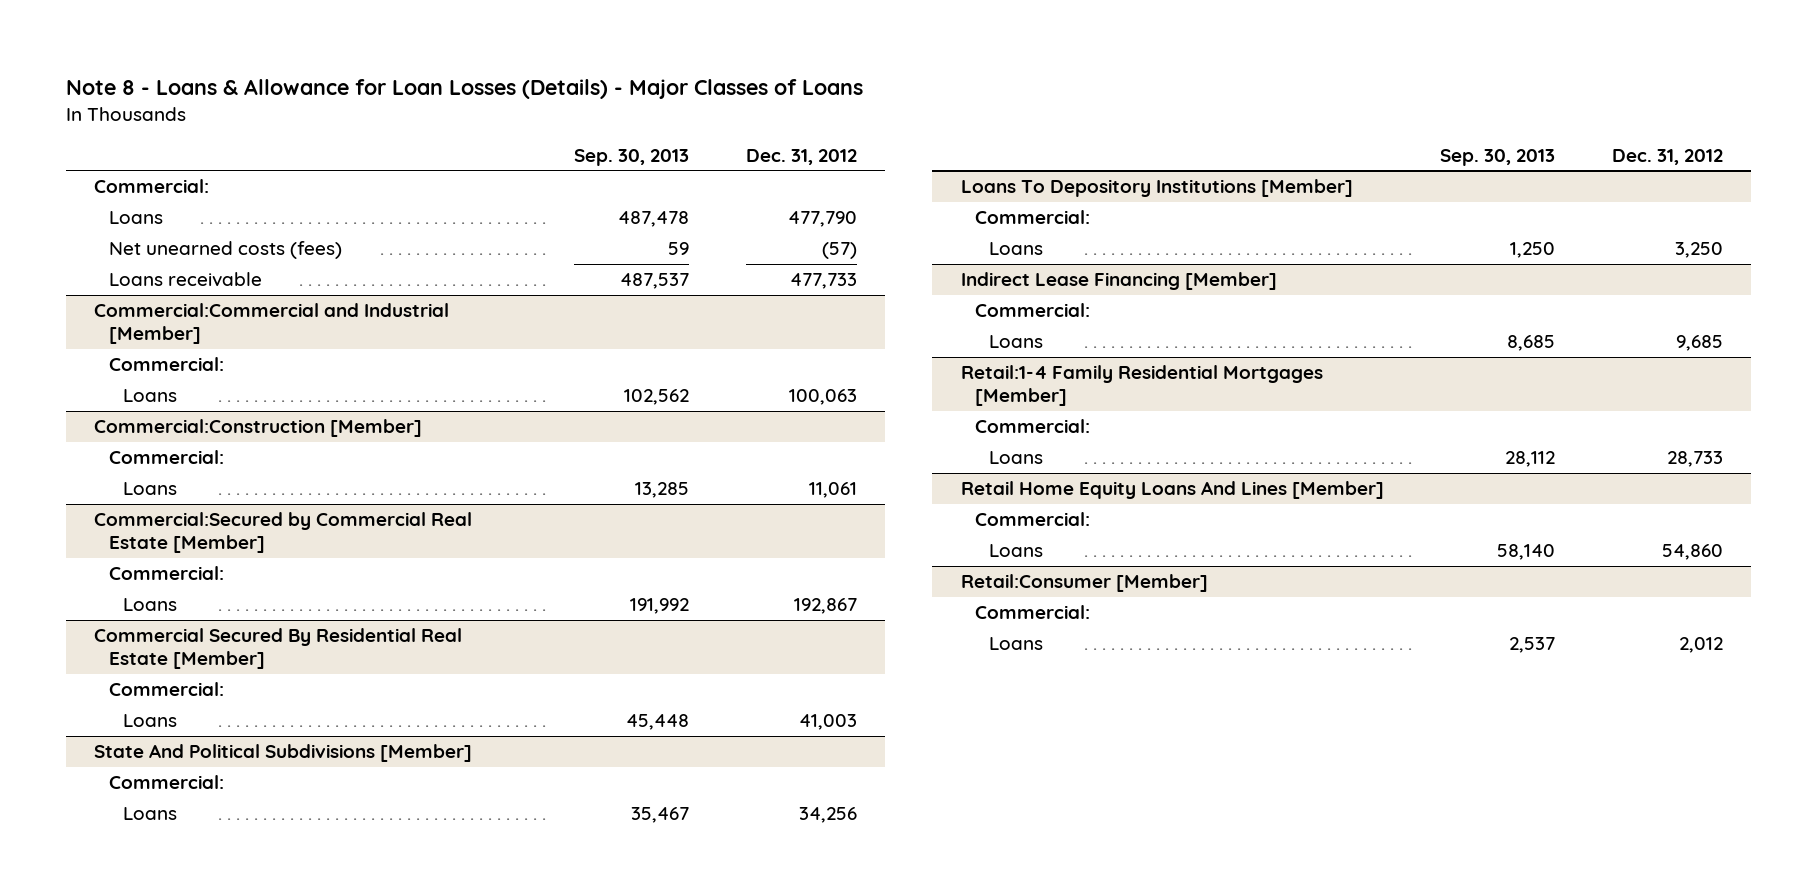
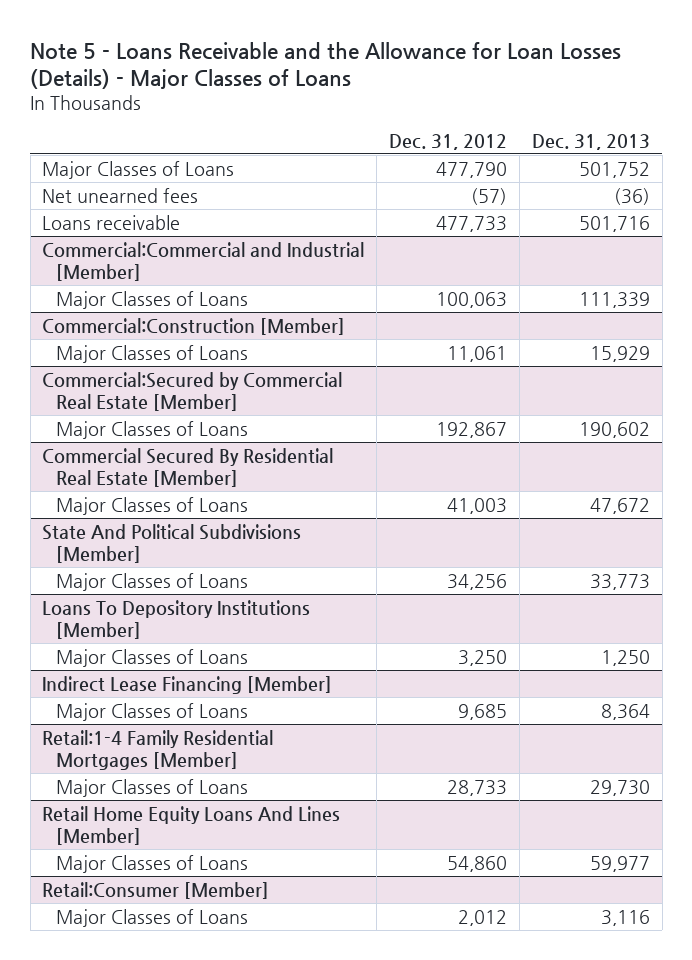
[66,79,864,100] Note 8 - Loans & Allowance for Loan Losses (Details) - Major Classes of Loans -> [30,41,622,90] Note 5 - Loans Receivable and the Allowance for Loan Losses (Details) - Major Classes of Loans
[573,148,689,166] Sep. 30, 2013 -> none
none -> [531,133,650,150] Dec. 31, 2013
[94,179,210,194] Commercial: -> none
[108,211,163,225] Loans -> [42,160,235,179] Major Classes of Loans
[108,241,342,260] Net unearned costs (fees) -> [42,187,199,203] Net unearned fees
[108,357,224,372] Commercial: -> none
[123,389,178,403] Loans -> [55,290,248,309] Major Classes of Loans
[108,450,224,465] Commercial: -> none
[123,482,178,496] Loans -> [55,344,248,363] Major Classes of Loans
[108,566,224,581] Commercial: -> none
[123,598,178,612] Loans -> [55,420,248,439] Major Classes of Loans
[108,682,224,697] Commercial: -> none
[123,714,178,728] Loans -> [55,496,248,515] Major Classes of Loans
[108,775,224,790] Commercial: -> none
[123,807,178,821] Loans -> [55,572,248,591] Major Classes of Loans
[975,210,1091,225] Commercial: -> none
[989,242,1044,256] Loans -> [55,648,248,667] Major Classes of Loans
[975,303,1091,318] Commercial: -> none
[989,335,1044,349] Loans -> [55,702,248,721] Major Classes of Loans
[975,419,1091,434] Commercial: -> none
[989,451,1044,465] Loans -> [55,778,248,797] Major Classes of Loans
[975,512,1091,527] Commercial: -> none
[989,544,1044,558] Loans -> [55,854,248,873] Major Classes of Loans
[975,605,1091,620] Commercial: -> none
[989,637,1044,651] Loans -> [55,908,248,927] Major Classes of Loans

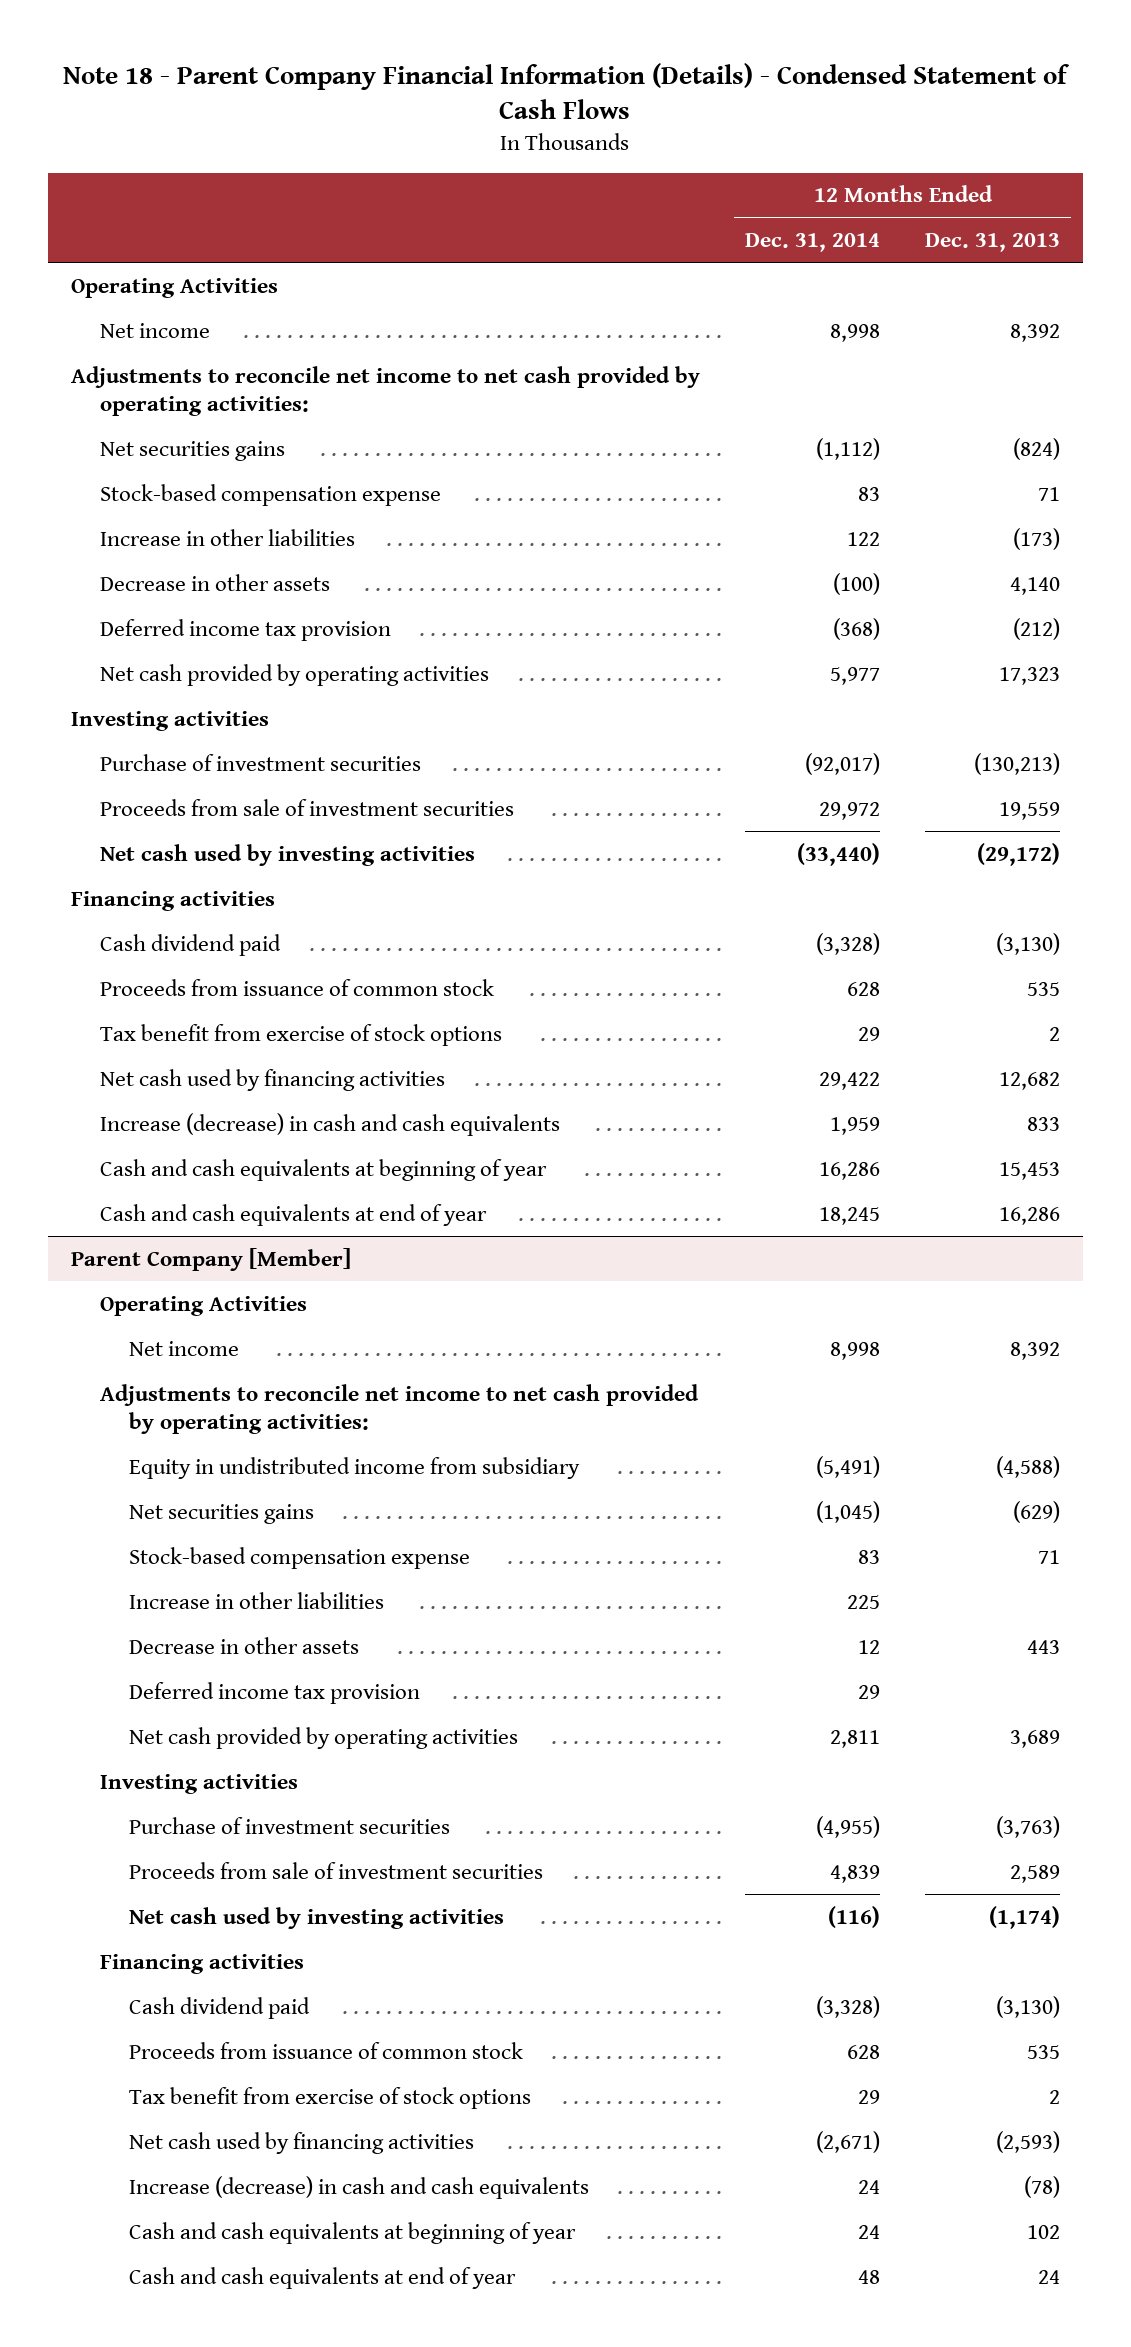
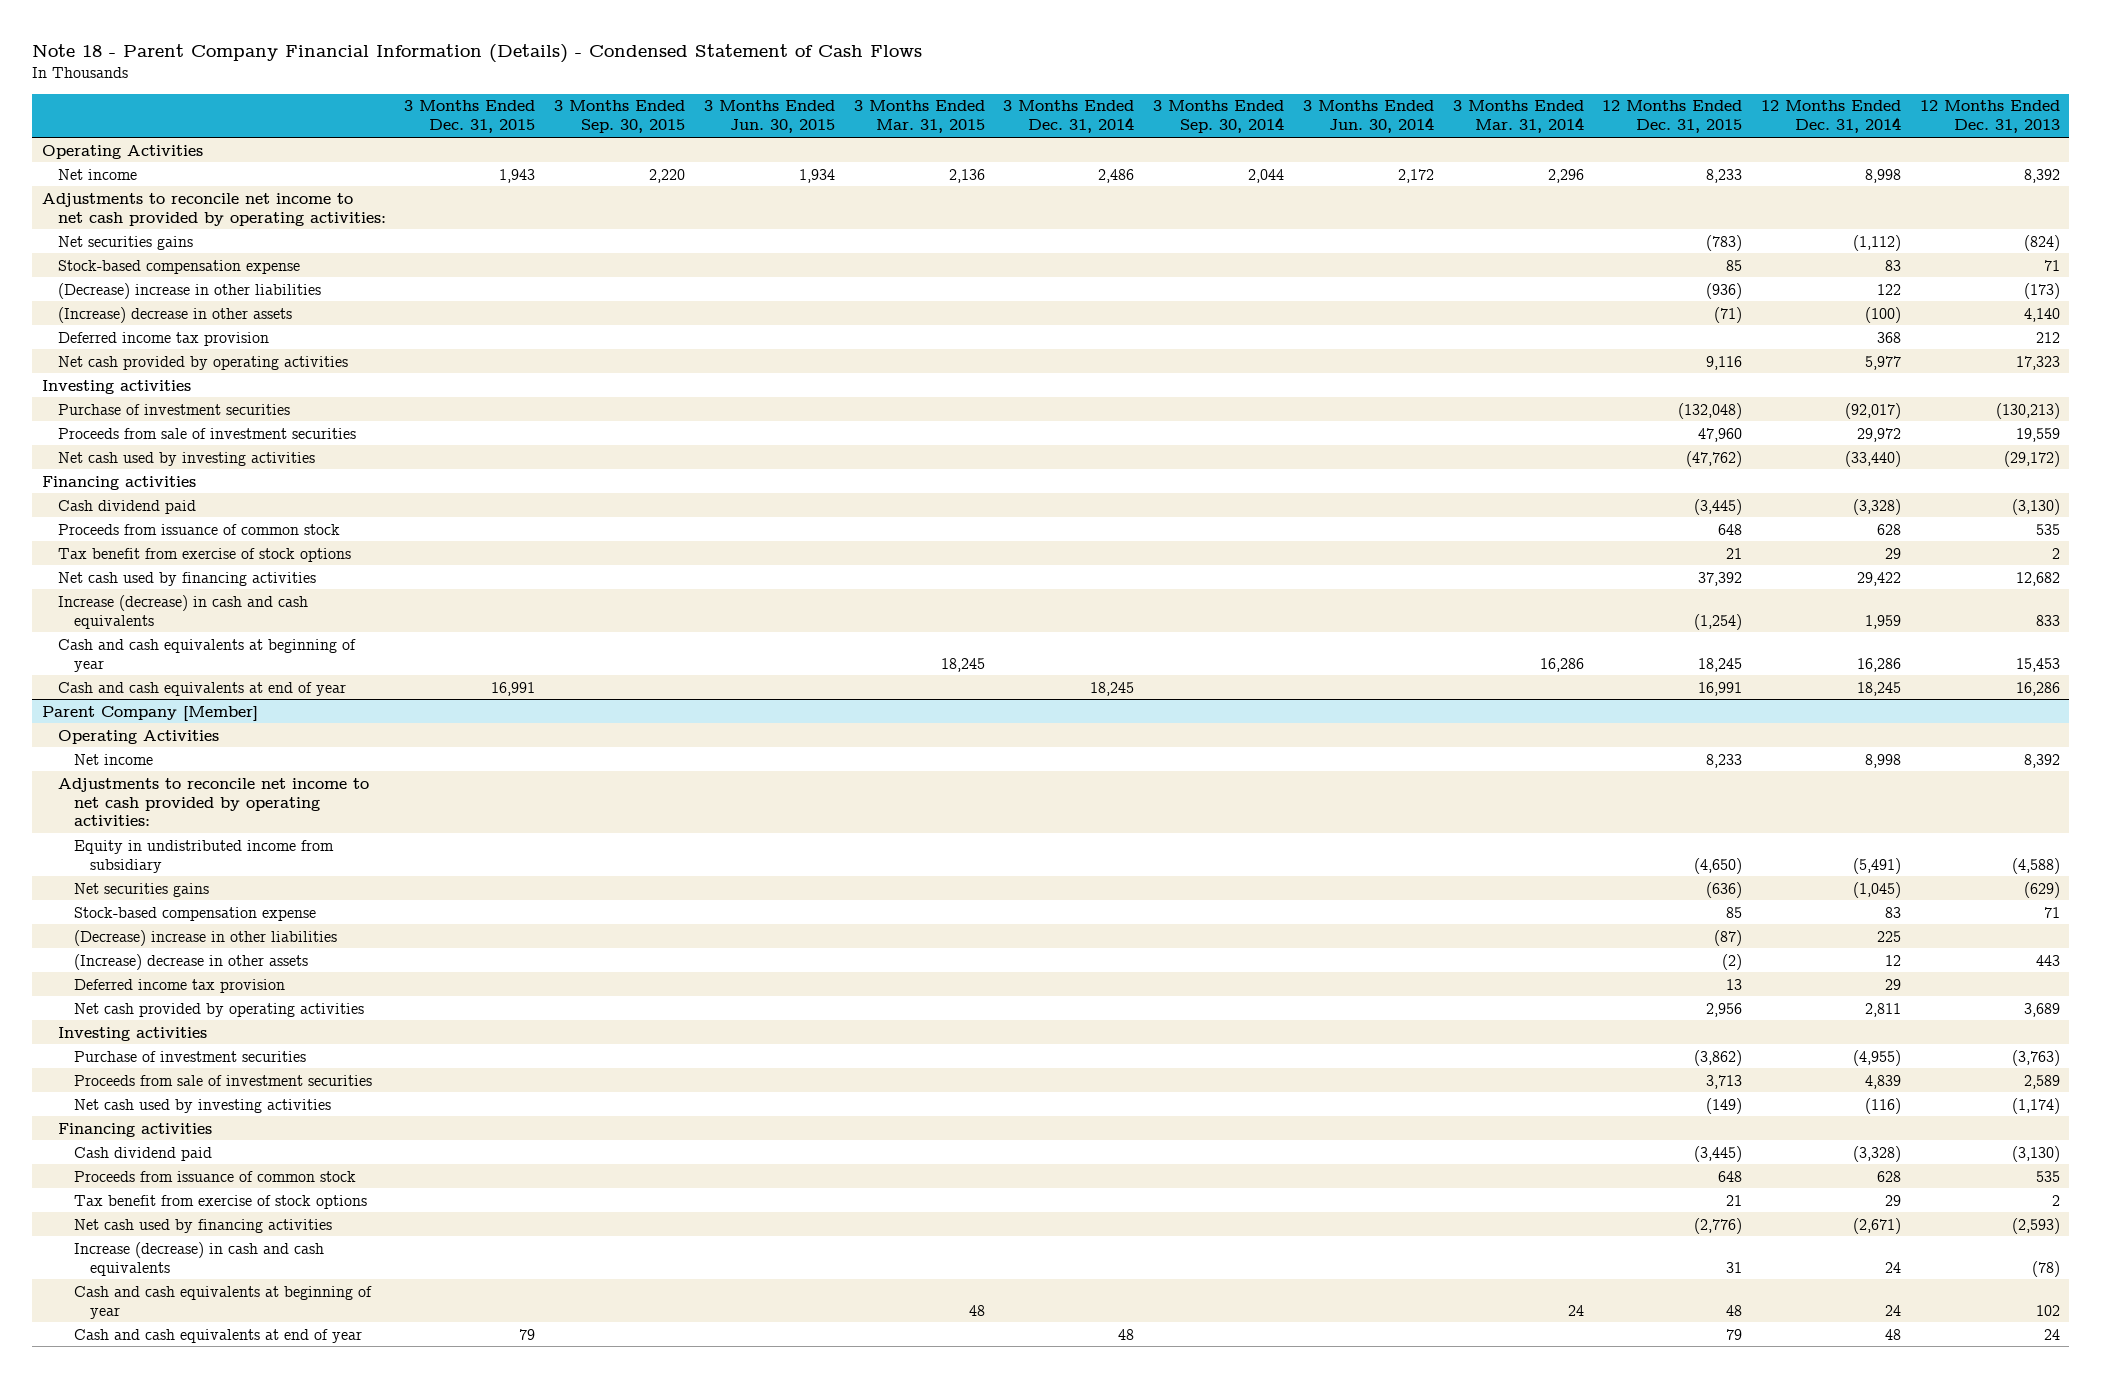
none -> [404,100,536,134] 3 Months Ended Dec. 31, 2015
none -> [554,100,686,134] 3 Months Ended Sep. 30, 2015
none -> [703,100,835,134] 3 Months Ended Jun. 30, 2015
none -> [853,100,985,134] 3 Months Ended Mar. 31, 2015
none -> [1003,100,1135,134] 3 Months Ended Dec. 31, 2014
none -> [1153,100,1285,134] 3 Months Ended Sep. 30, 2014
none -> [1302,100,1434,134] 3 Months Ended Jun. 30, 2014
none -> [1452,100,1584,134] 3 Months Ended Mar. 31, 2014
none -> [1602,100,1743,134] 12 Months Ended Dec. 31, 2015
[100,528,356,546] Increase in other liabilities -> [57,282,321,299] (Decrease) increase in other liabilities
[100,573,331,591] Decrease in other assets -> [57,306,292,323] (Increase) decrease in other assets
[832,617,880,640] (368) -> [1876,331,1901,343] 368
[1013,617,1061,640] (212) -> [2035,331,2060,343] 212
[129,1591,385,1609] Increase in other liabilities -> [73,929,337,946] (Decrease) increase in other liabilities
[129,1636,360,1654] Decrease in other assets -> [73,953,308,970] (Increase) decrease in other assets

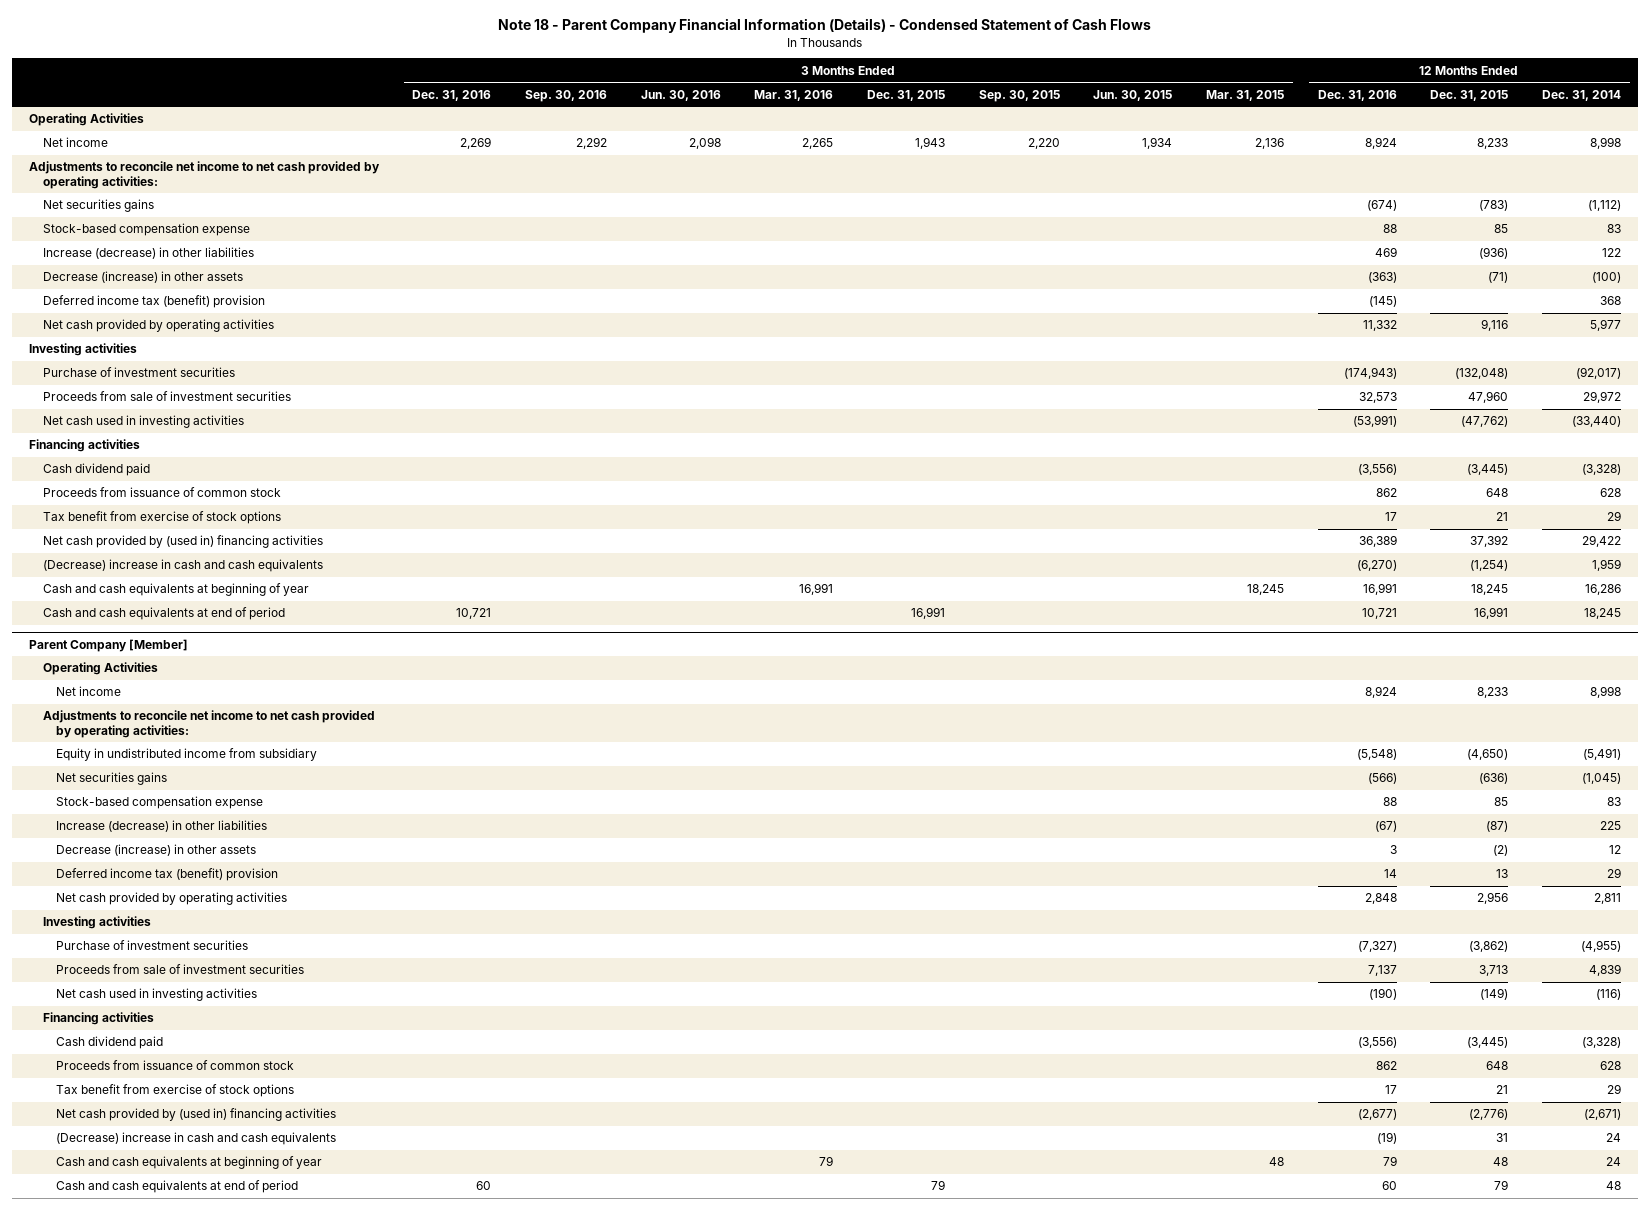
[1003,100,1135,134] 3 Months Ended Dec. 31, 2014 -> none
[1153,100,1285,134] 3 Months Ended Sep. 30, 2014 -> none
[1302,100,1434,134] 3 Months Ended Jun. 30, 2014 -> none
[1452,100,1584,134] 3 Months Ended Mar. 31, 2014 -> none
[1919,100,2060,134] 12 Months Ended Dec. 31, 2013 -> none
none -> [412,89,492,101] Dec. 31, 2016
none -> [524,89,607,102] Sep. 30, 2016
none -> [640,89,721,101] Jun. 30, 2016
none -> [754,89,834,101] Mar. 31, 2016
none -> [1317,89,1397,101] Dec. 31, 2016
[57,282,321,299] (Decrease) increase in other liabilities -> [42,247,254,260] Increase (decrease) in other liabilities
[57,306,292,323] (Increase) decrease in other assets -> [42,271,243,284] Decrease (increase) in other assets
[57,331,269,346] Deferred income tax provision -> [42,295,265,309] Deferred income tax (benefit) provision
[57,451,315,466] Net cash used by investing activities -> [42,415,244,429] Net cash used in investing activities
[57,571,316,586] Net cash used by financing activities -> [42,535,323,549] Net cash provided by (used in) financing activities
[57,594,308,629] Increase (decrease) in cash and cash equivalents -> [42,559,323,573] (Decrease) increase in cash and cash equivalents
[57,681,346,696] Cash and cash equivalents at end of year -> [42,607,285,621] Cash and cash equivalents at end of period
[73,929,337,946] (Decrease) increase in other liabilities -> [56,820,268,833] Increase (decrease) in other liabilities
[73,953,308,970] (Increase) decrease in other assets -> [56,844,257,857] Decrease (increase) in other assets
[73,978,285,993] Deferred income tax provision -> [56,868,279,882] Deferred income tax (benefit) provision
[73,1098,331,1113] Net cash used by investing activities -> [56,988,258,1002] Net cash used in investing activities
[73,1218,332,1233] Net cash used by financing activities -> [56,1108,337,1122] Net cash provided by (used in) financing activities
[73,1241,324,1276] Increase (decrease) in cash and cash equivalents -> [56,1132,337,1146] (Decrease) increase in cash and cash equivalents
[73,1328,362,1343] Cash and cash equivalents at end of year -> [56,1180,299,1194] Cash and cash equivalents at end of period

